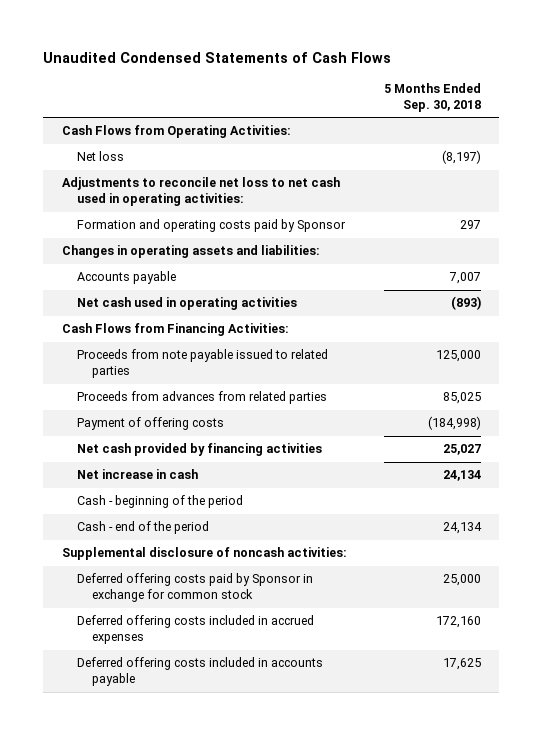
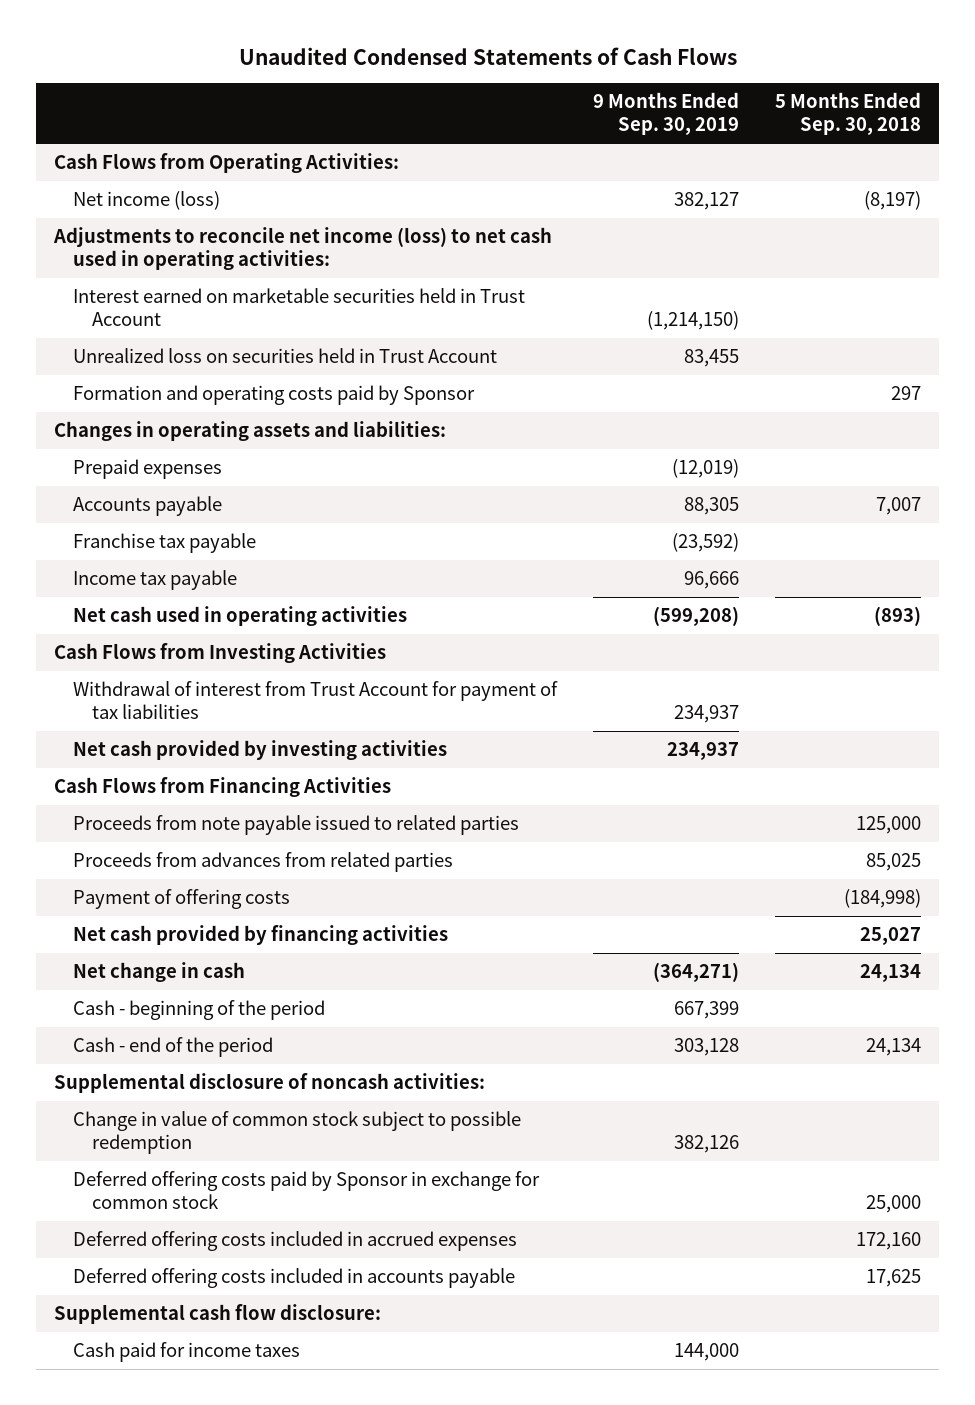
none -> [593,92,740,136] 9 Months Ended Sep. 30, 2019
[77,151,125,162] Net loss -> [73,191,221,211] Net income (loss)
[61,177,340,207] Adjustments to reconcile net loss to net cash used in operating activities: -> [53,227,553,271] Adjustments to reconcile net income (loss) to net cash used in operating activities:
none -> [73,288,526,327] Interest earned on marketable securities held in Trust Account
none -> [73,348,498,364] Unrealized loss on securities held in Trust Account
none -> [73,459,223,480] Prepaid expenses
none -> [73,533,257,554] Franchise tax payable
none -> [73,570,238,591] Income tax payable
none -> [54,643,387,664] Cash Flows from Investing Activities
none -> [73,681,559,720] Withdrawal of interest from Trust Account for payment of tax liabilities
none -> [73,740,448,761] Net cash provided by investing activities
[61,323,289,337] Cash Flows from Financing Activities: -> [54,777,392,798] Cash Flows from Financing Activities
[77,469,199,480] Net increase in cash -> [73,962,246,983] Net change in cash
none -> [73,1111,522,1155] Change in value of common stock subject to possible redemption
none -> [54,1304,382,1325] Supplemental cash flow disclosure:
none -> [73,1342,301,1363] Cash paid for income taxes

